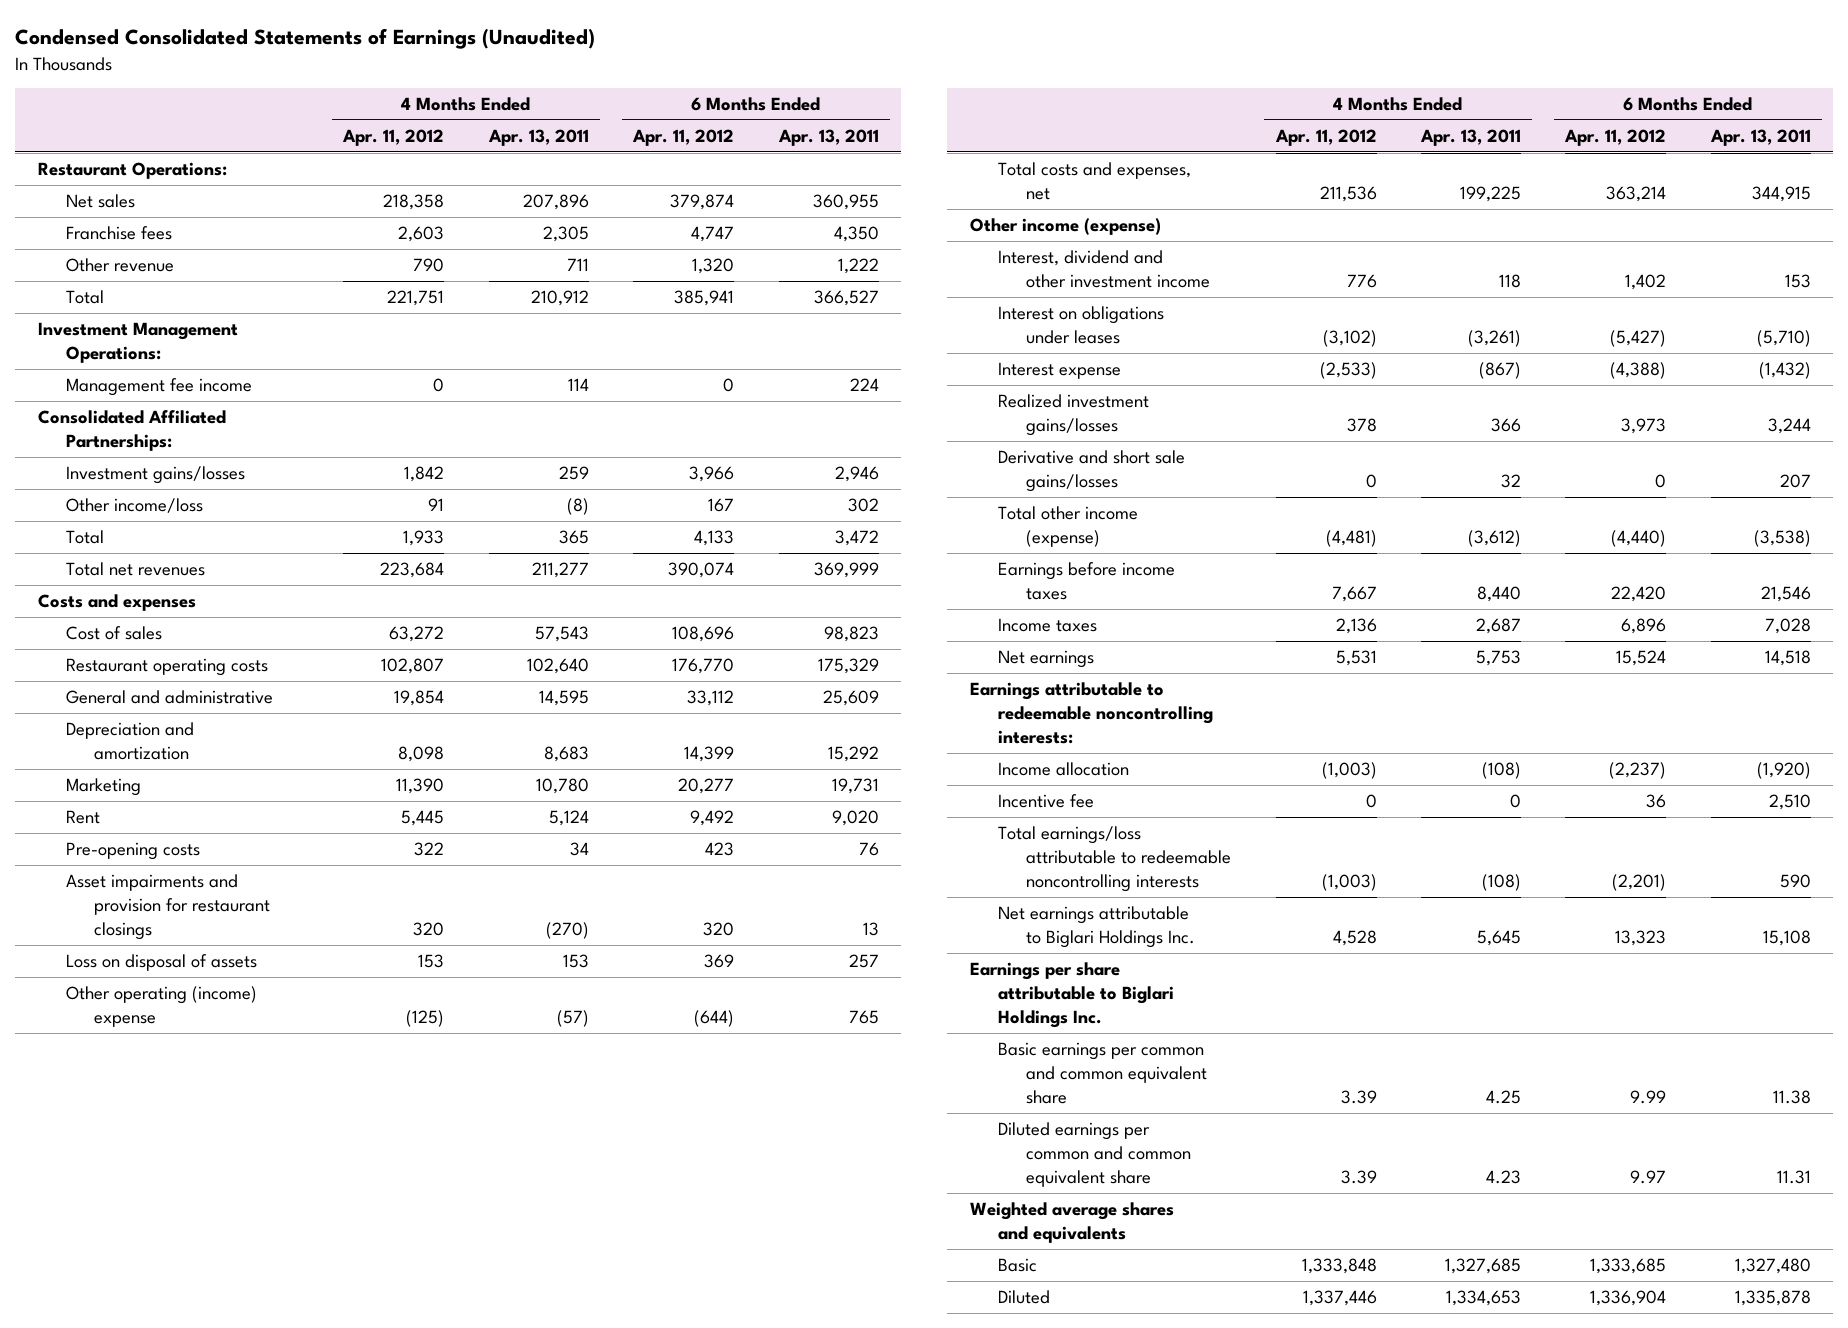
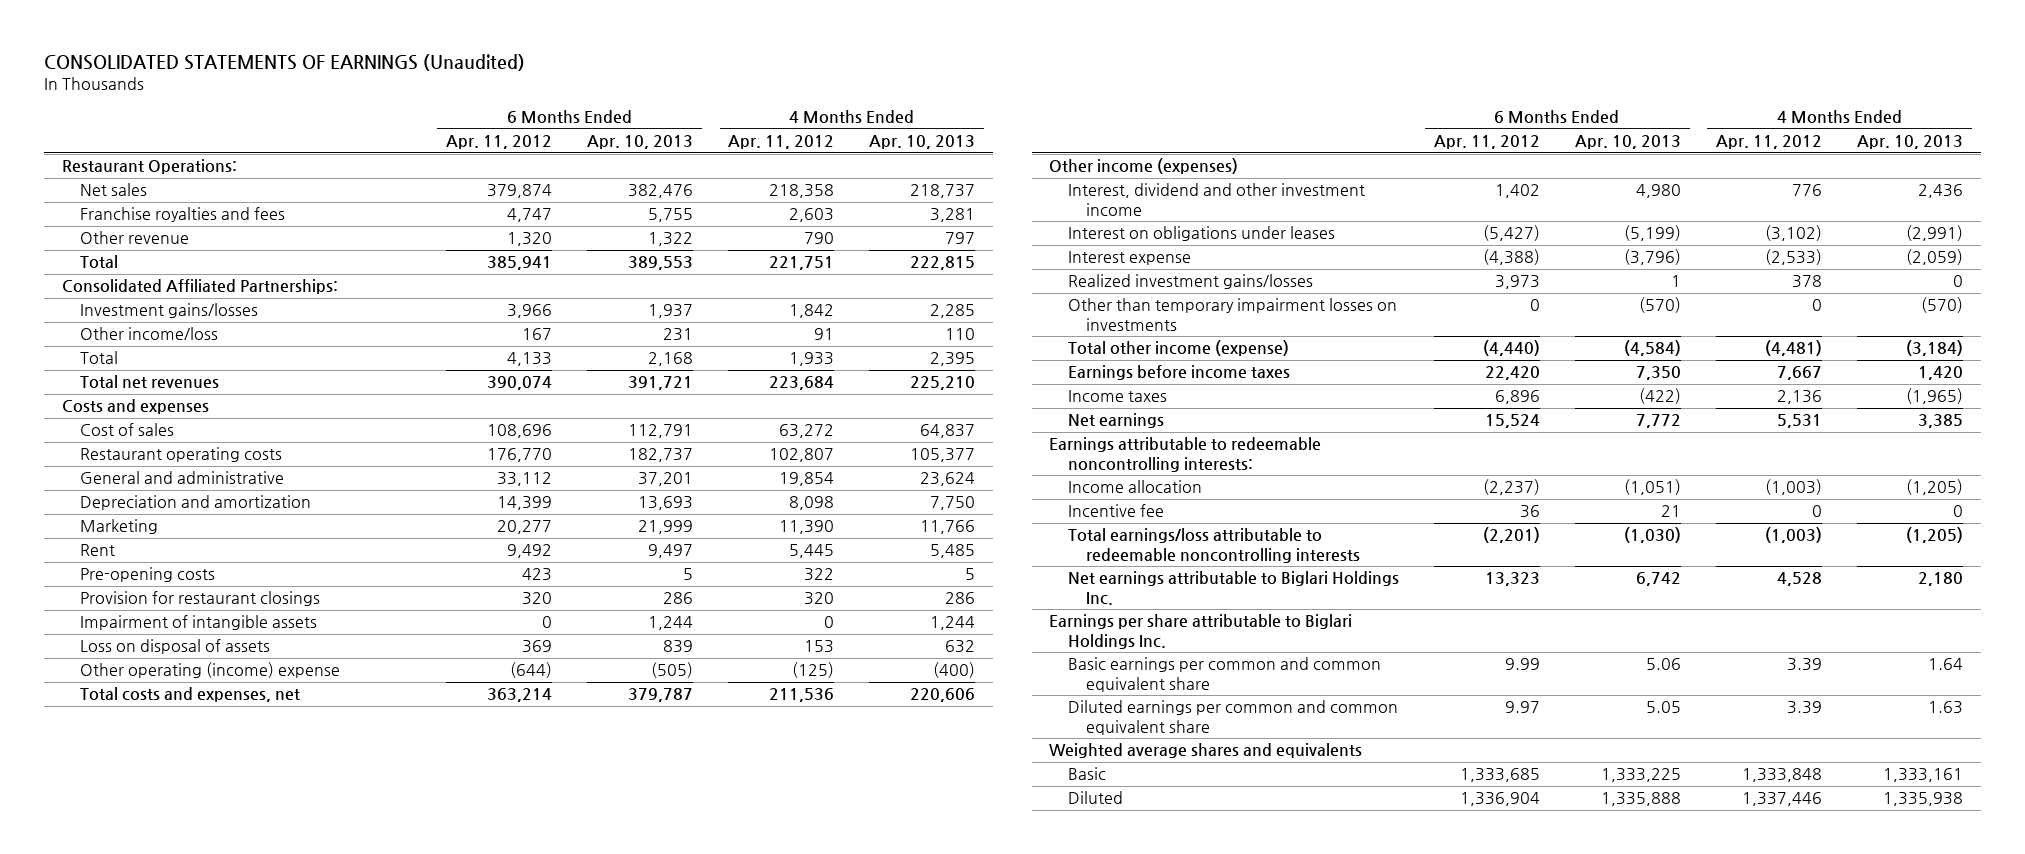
[15,28,596,50] Condensed Consolidated Statements of Earnings (Unaudited) -> [43,54,525,72] CONSOLIDATED STATEMENTS OF EARNINGS (Unaudited)
[487,129,589,147] Apr. 13, 2011 -> none
[777,129,879,147] Apr. 13, 2011 -> none
none -> [587,135,694,150] Apr. 10, 2013
none -> [869,135,976,150] Apr. 10, 2013
[65,226,172,241] Franchise fees -> [79,207,285,223] Franchise royalties and fees
[37,322,238,364] Investment Management Operations: -> none
[65,378,252,397] Management fee income -> none
[65,874,271,941] Asset impairments and provision for restaurant closings -> [79,591,320,607] Provision for restaurant closings
none -> [79,615,317,631] Impairment of intangible assets
[969,218,1161,236] Other income (expense) -> [1049,158,1239,175] Other income (expenses)
[997,450,1185,493] Derivative and short sale gains/losses -> none
none -> [1067,298,1397,331] Other than temporary impairment losses on investments

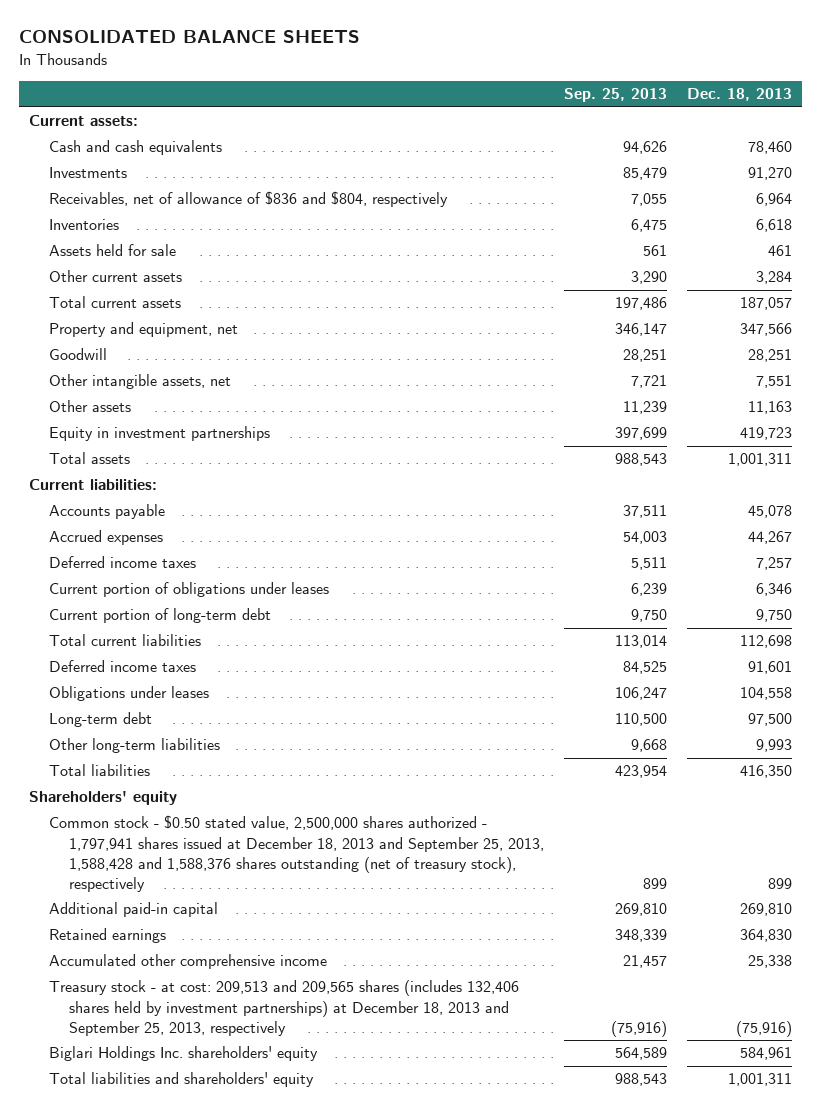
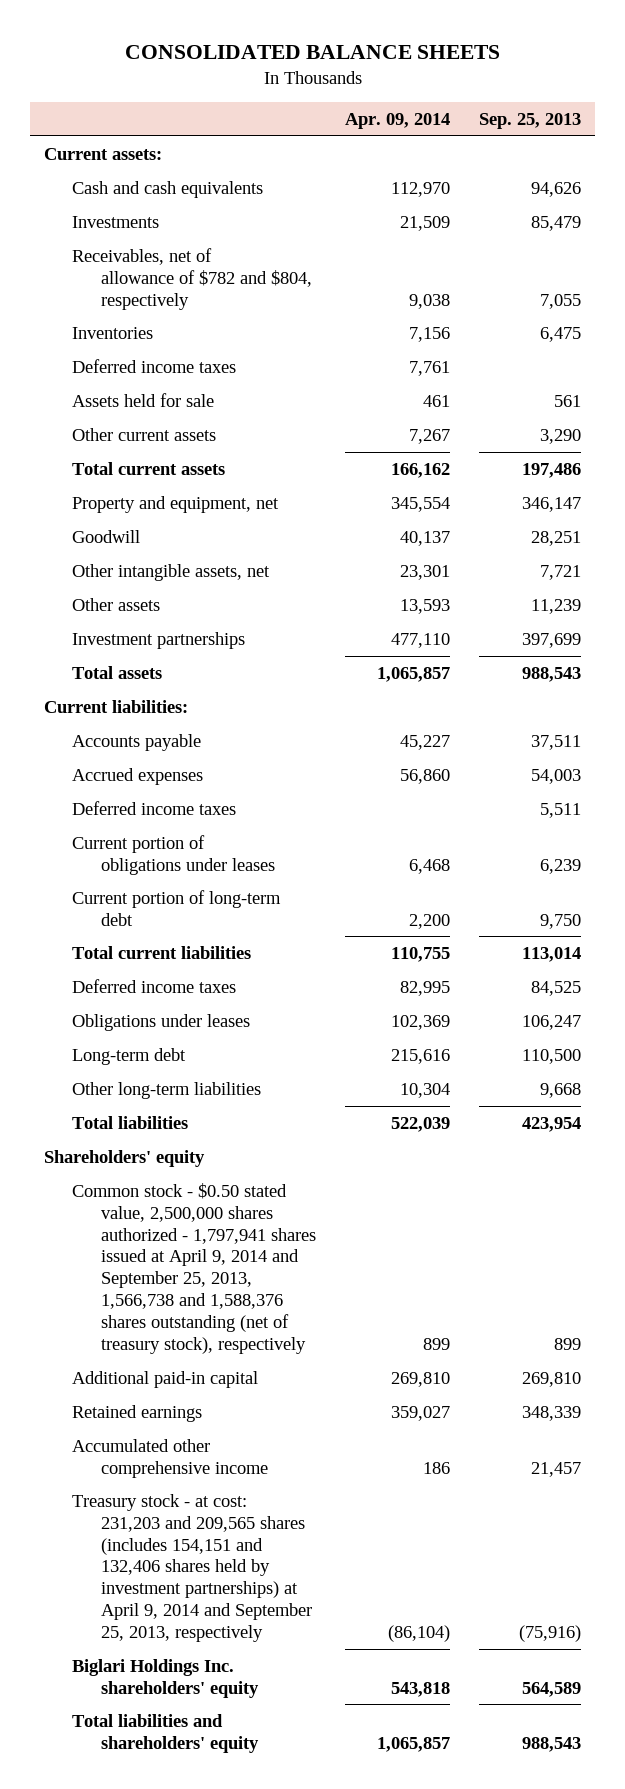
[686,88,792,102] Dec. 18, 2013 -> none
none -> [344,113,450,130] Apr. 09, 2014
[48,191,448,208] Receivables, net of allowance of $836 and $804, respectively -> [72,247,312,310] Receivables, net of allowance of $782 and $804, respectively
none -> [72,358,237,373] Deferred income taxes
[48,426,270,442] Equity in investment partnerships -> [72,631,246,649] Investment partnerships
[48,815,545,892] Common stock - $0.50 stated value, 2,500,000 shares authorized - 1,797,941 shares issued at December 18, 2013 and September 25, 2013, 1,588,428 and 1,588,376 shares outstanding (net of treasury stock), respectively -> [72,1182,316,1355] Common stock - $0.50 stated value, 2,500,000 shares authorized - 1,797,941 shares issued at April 9, 2014 and September 25, 2013, 1,566,738 and 1,588,376 shares outstanding (net of treasury stock), respectively
[48,980,519,1036] Treasury stock - at cost: 209,513 and 209,565 shares (includes 132,406 shares held by investment partnerships) at December 18, 2013 and September 25, 2013, respectively -> [72,1493,312,1643] Treasury stock - at cost: 231,203 and 209,565 shares (includes 154,151 and 132,406 shares held by investment partnerships) at April 9, 2014 and September 25, 2013, respectively

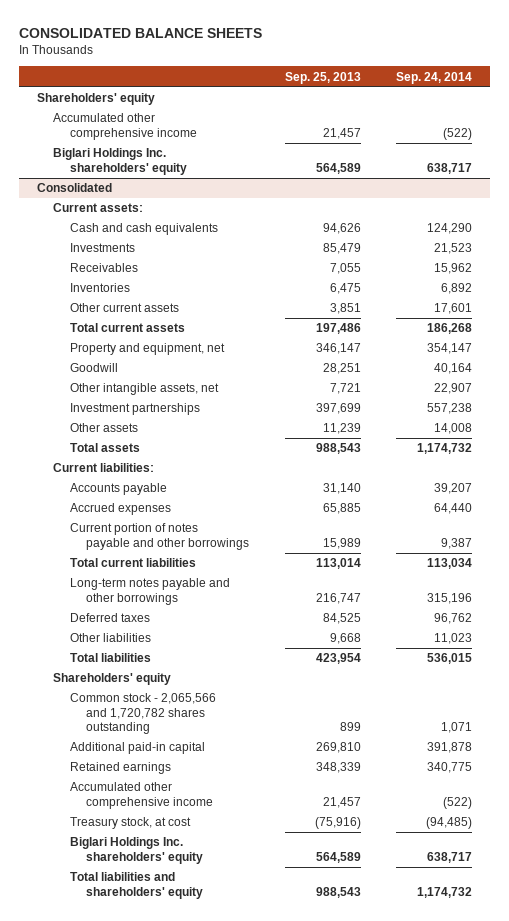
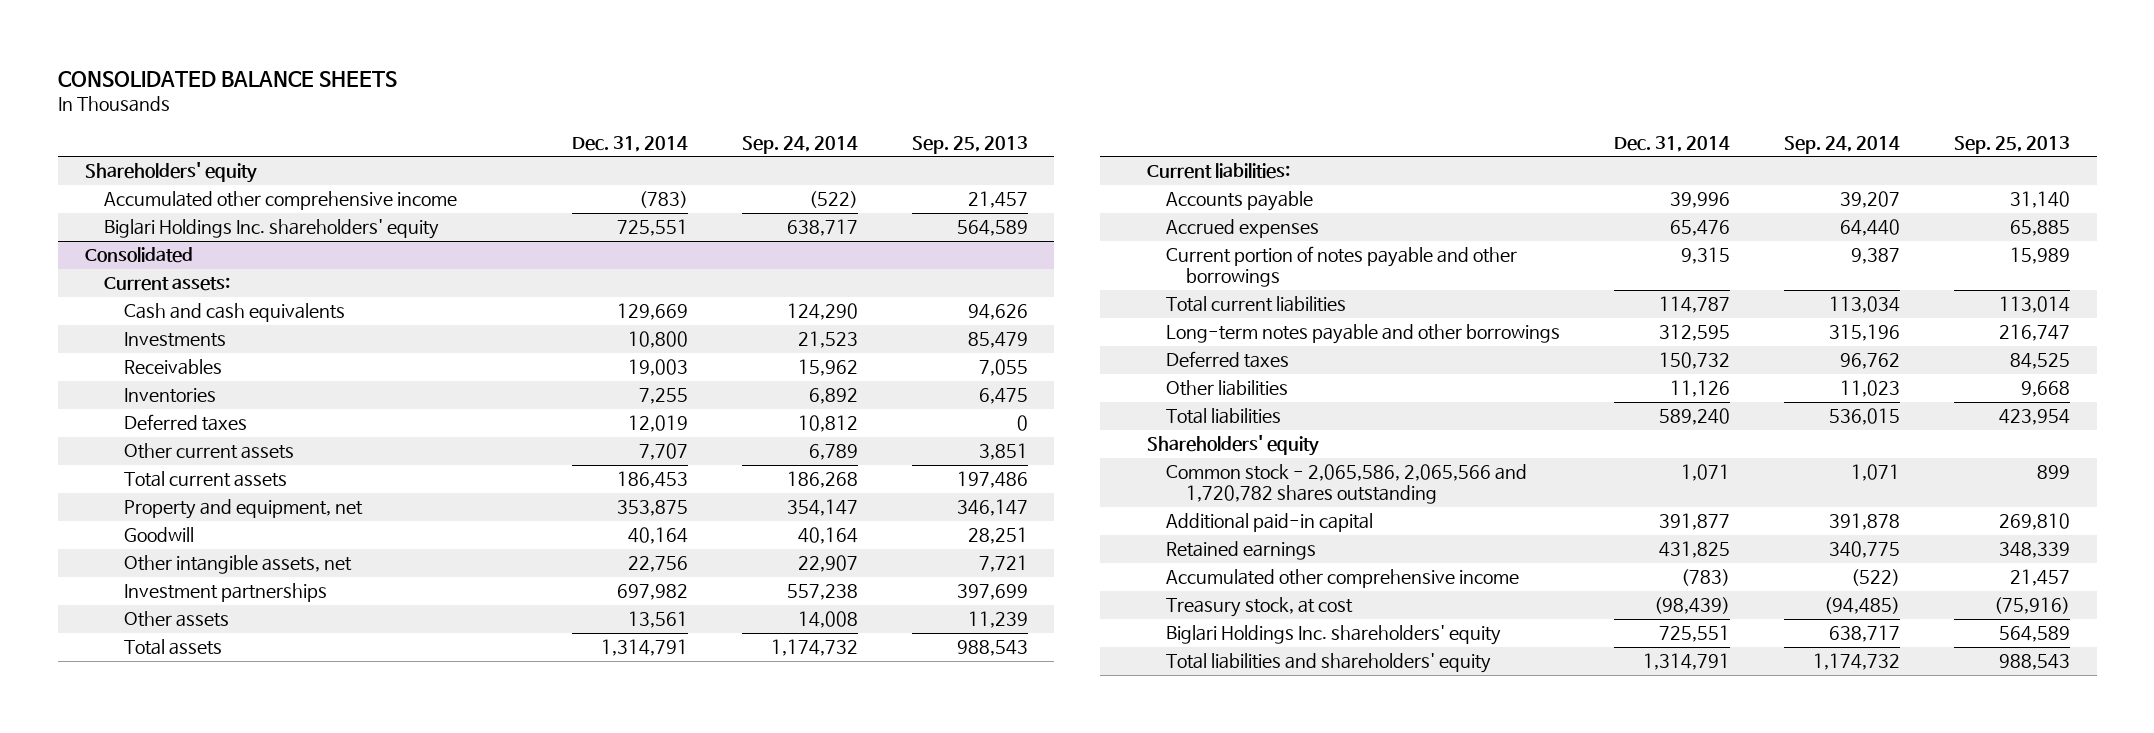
none -> [572,135,689,152] Dec. 31, 2014
none -> [124,414,248,432] Deferred taxes
[434,303,473,315] 17,601 -> [808,444,858,461] 6,789
[69,693,216,735] Common stock - 2,065,566 and 1,720,782 shares outstanding -> [1166,464,1528,505] Common stock - 2,065,586, 2,065,566 and 1,720,782 shares outstanding

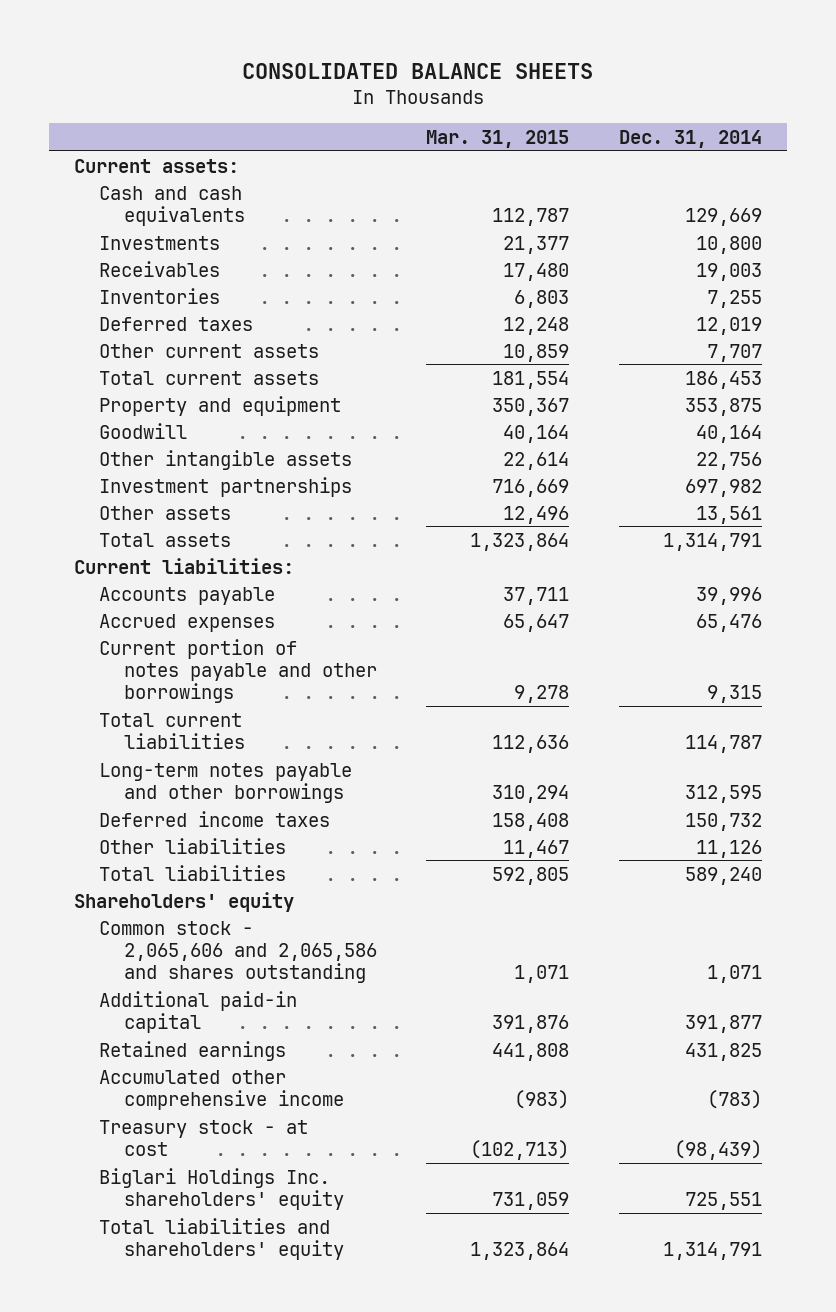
[741,135,858,154] Sep. 24, 2014 -> none
[911,135,1028,154] Sep. 25, 2013 -> none
none -> [426,130,570,149] Mar. 31, 2015
[84,162,257,184] Shareholders' equity -> none
[104,191,458,211] Accumulated other comprehensive income -> none
[104,219,440,240] Biglari Holdings Inc. shareholders' equity -> none
[84,247,193,264] Consolidated -> none
[124,499,364,520] Property and equipment, net -> [98,395,341,416] Property and equipment
[124,555,353,575] Other intangible assets, net -> [98,449,352,470] Other intangible assets
[1166,351,1290,369] Deferred taxes -> [98,810,330,827] Deferred income taxes
[1166,464,1528,505] Common stock - 2,065,586, 2,065,566 and 1,720,782 shares outstanding -> [98,920,377,984] Common stock - 2,065,606 and 2,065,586 and shares outstanding
[1166,597,1354,618] Treasury stock, at cost -> [98,1119,308,1156] Treasury stock - at cost

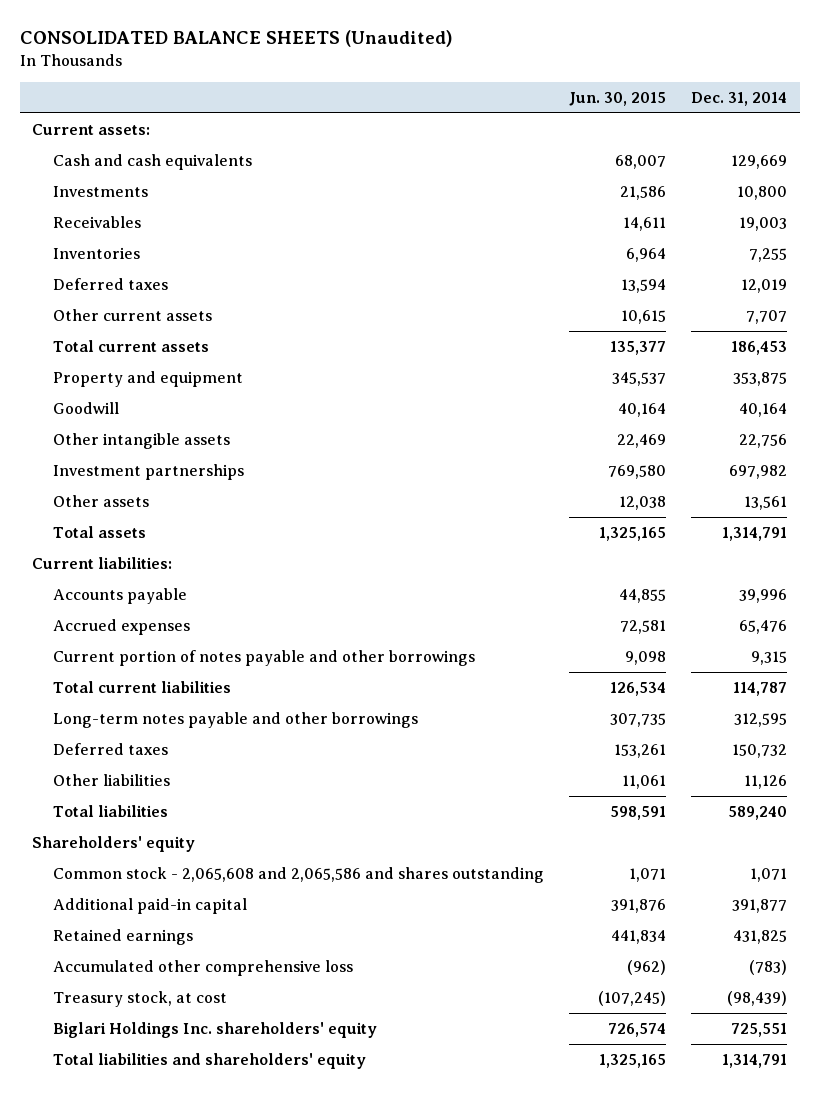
[241,62,593,79] CONSOLIDATED BALANCE SHEETS -> [19,30,453,48] CONSOLIDATED BALANCE SHEETS (Unaudited)
[426,130,570,149] Mar. 31, 2015 -> none
none -> [568,91,666,106] Jun. 30, 2015
[98,810,330,827] Deferred income taxes -> [52,742,168,755] Deferred taxes
[98,920,377,984] Common stock - 2,065,606 and 2,065,586 and shares outstanding -> [52,866,544,883] Common stock - 2,065,608 and 2,065,586 and shares outstanding
[98,1069,344,1110] Accumulated other comprehensive income -> [52,959,353,976] Accumulated other comprehensive loss
[98,1119,308,1156] Treasury stock - at cost -> [52,990,227,1007] Treasury stock, at cost

